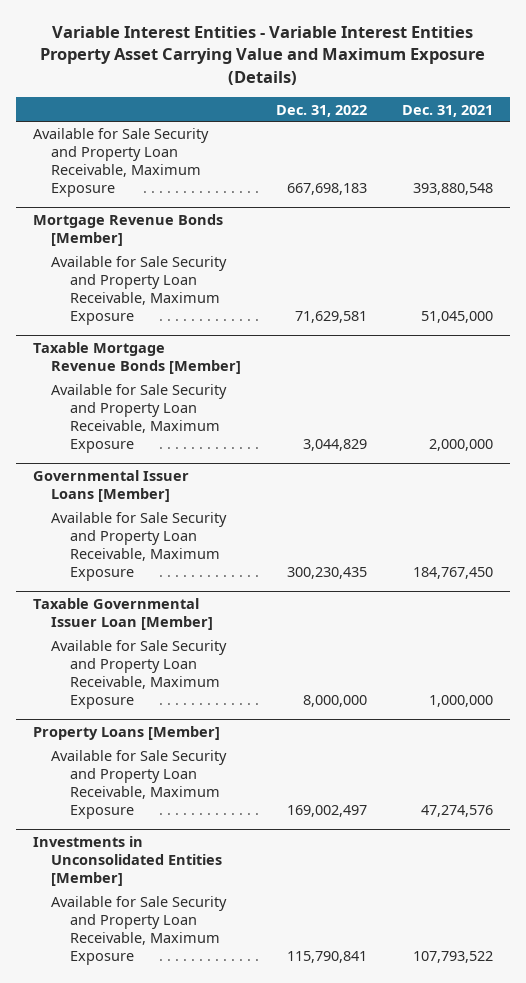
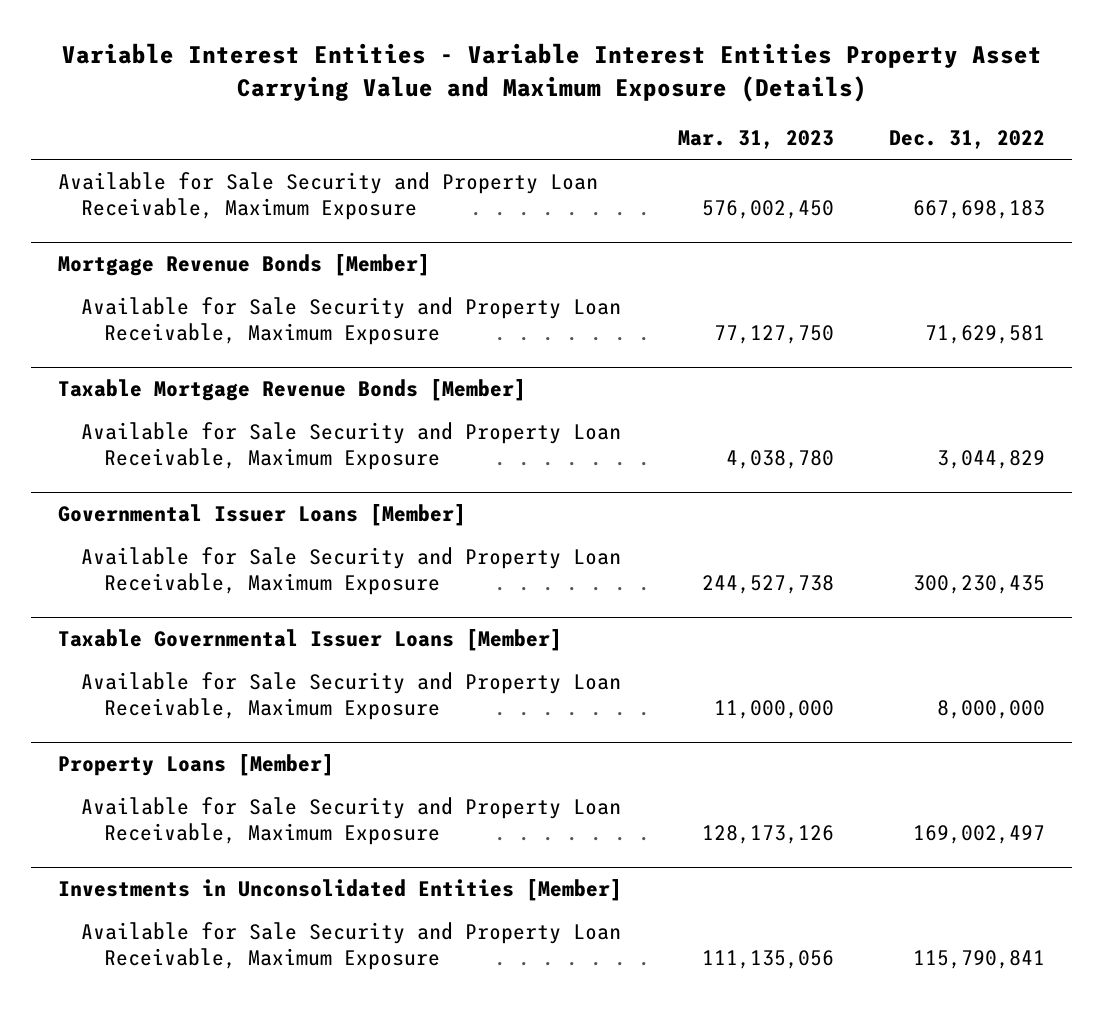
[401,104,493,117] Dec. 31, 2021 -> none
none -> [677,130,834,150] Mar. 31, 2023
[32,598,214,630] Taxable Governmental Issuer Loan [Member] -> [58,629,563,652] Taxable Governmental Issuer Loans [Member]

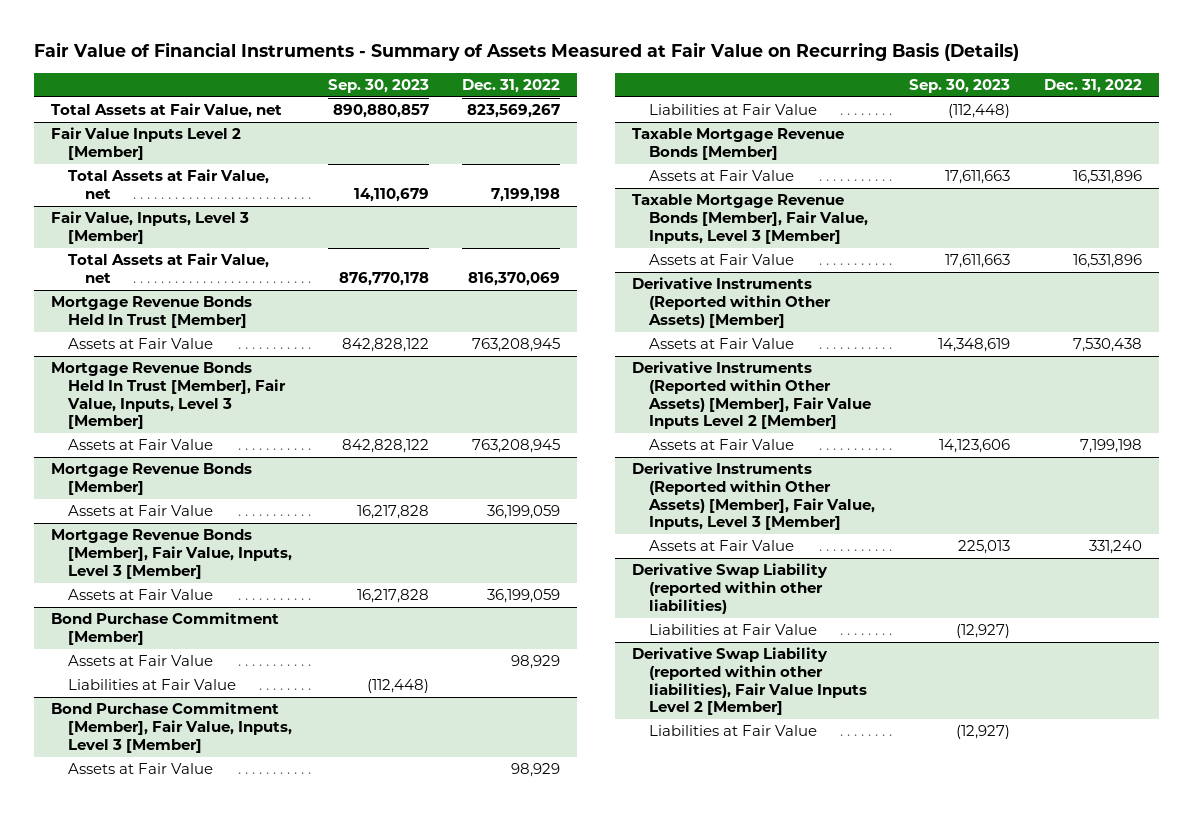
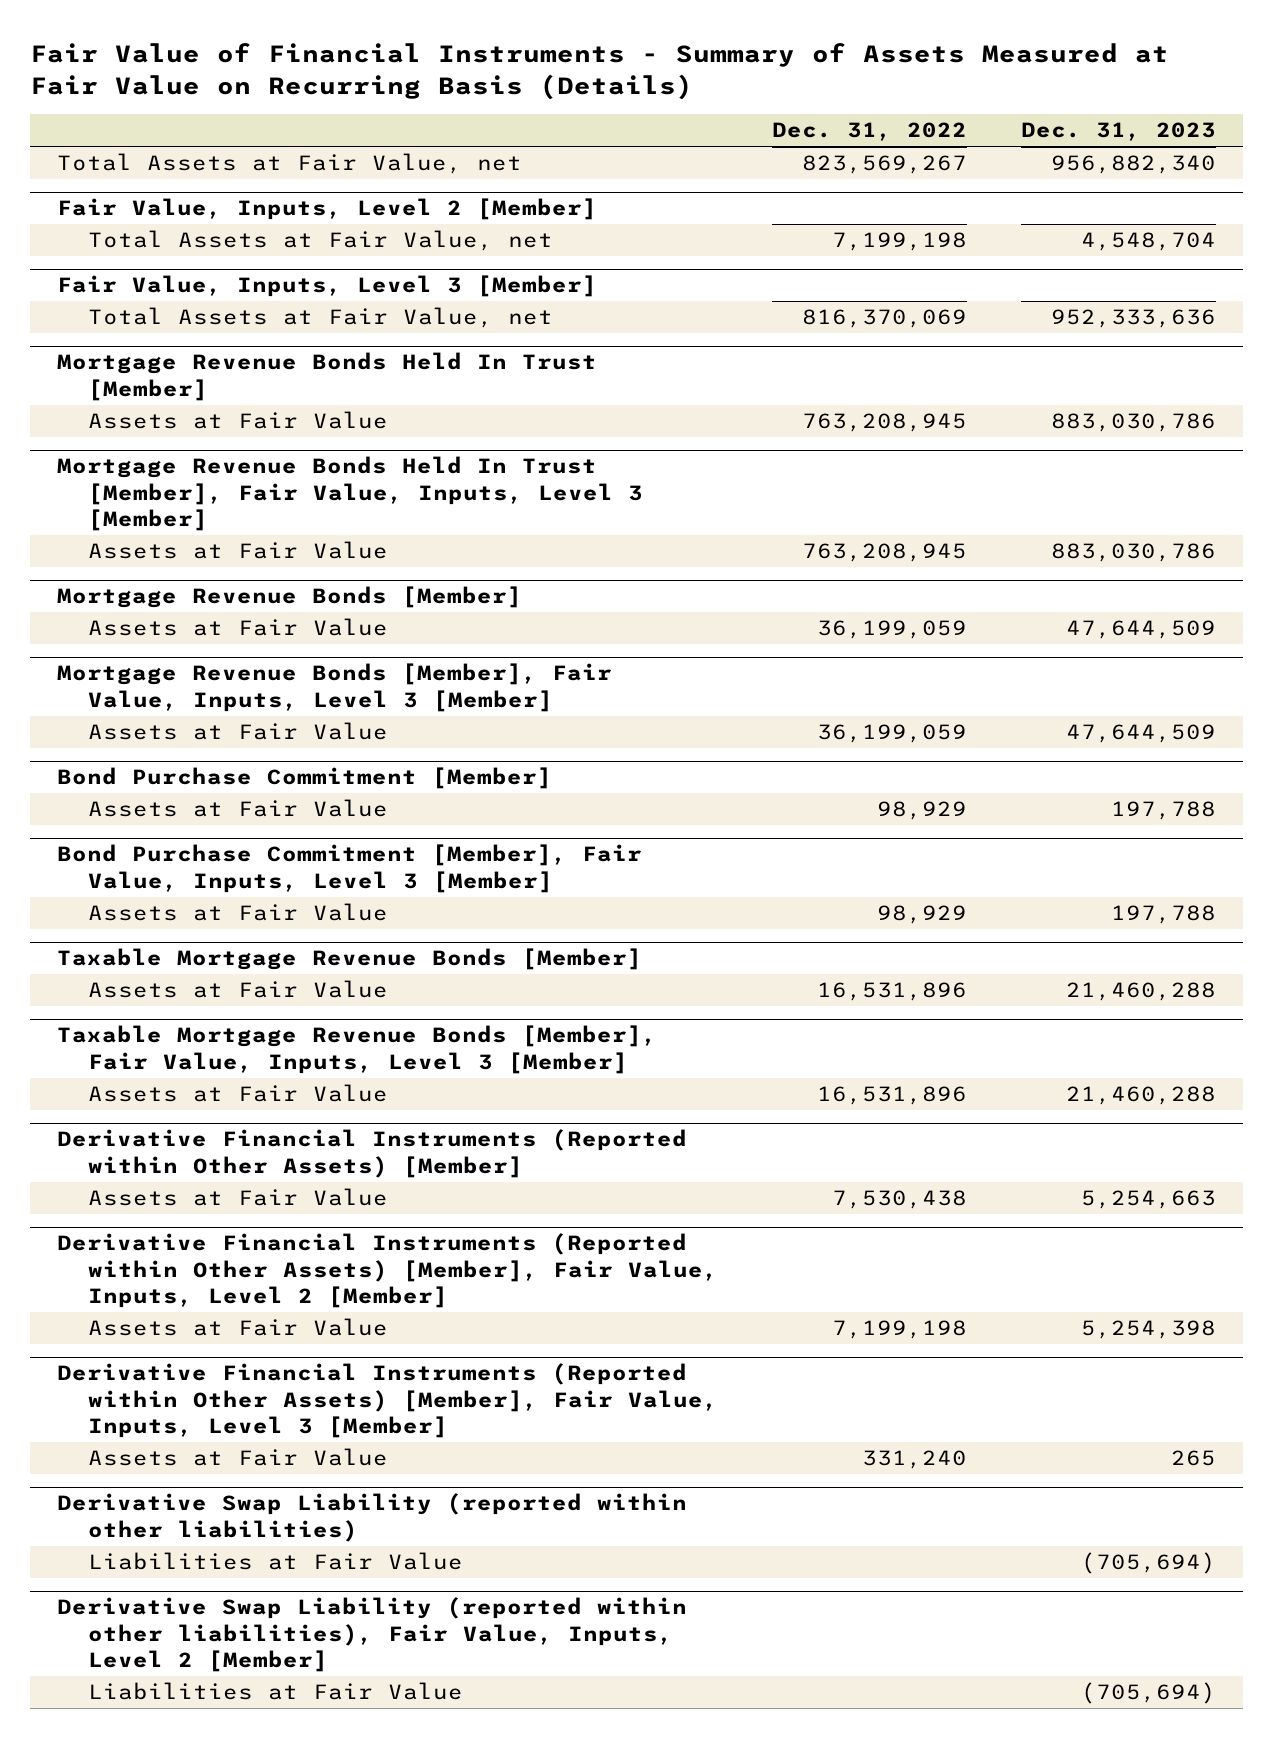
[327,79,429,94] Sep. 30, 2023 -> none
none -> [1021,122,1217,142] Dec. 31, 2023
[50,127,241,161] Fair Value Inputs Level 2 [Member] -> [57,198,598,221] Fair Value, Inputs, Level 2 [Member]
[67,679,236,691] Liabilities at Fair Value -> none
[649,104,818,116] Liabilities at Fair Value -> none
[632,277,832,328] Derivative Instruments (Reported within Other Assets) [Member] -> [57,1129,688,1178] Derivative Financial Instruments (Reported within Other Assets) [Member]
[632,361,872,430] Derivative Instruments (Reported within Other Assets) [Member], Fair Value Inputs Level 2 [Member] -> [57,1233,718,1308] Derivative Financial Instruments (Reported within Other Assets) [Member], Fair Value, Inputs, Level 2 [Member]
[632,462,876,531] Derivative Instruments (Reported within Other Assets) [Member], Fair Value, Inputs, Level 3 [Member] -> [57,1363,718,1438] Derivative Financial Instruments (Reported within Other Assets) [Member], Fair Value, Inputs, Level 3 [Member]
[632,647,868,716] Derivative Swap Liability (reported within other liabilities), Fair Value Inputs Level 2 [Member] -> [57,1597,688,1672] Derivative Swap Liability (reported within other liabilities), Fair Value, Inputs, Level 2 [Member]

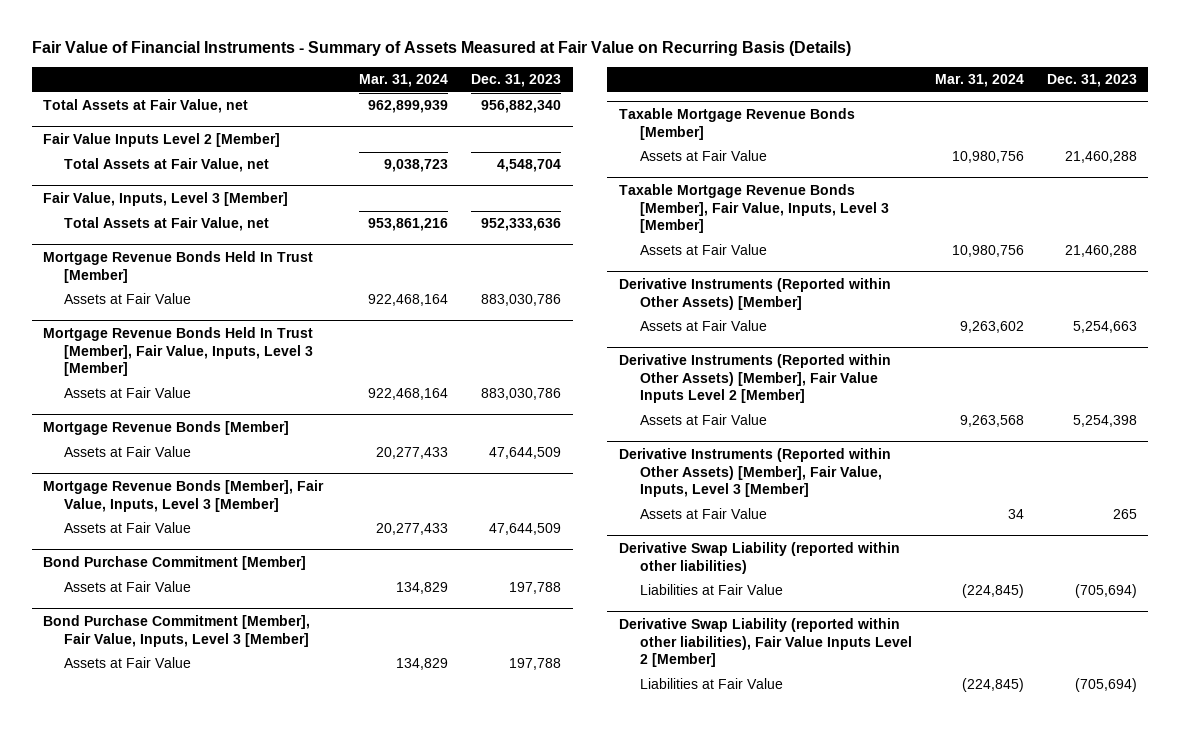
[772,122,968,142] Dec. 31, 2022 -> none
none -> [359,74,449,88] Mar. 31, 2024
[57,198,598,221] Fair Value, Inputs, Level 2 [Member] -> [43,132,281,147] Fair Value Inputs Level 2 [Member]
[57,1129,688,1178] Derivative Financial Instruments (Reported within Other Assets) [Member] -> [619,277,892,310] Derivative Instruments (Reported within Other Assets) [Member]
[57,1233,718,1308] Derivative Financial Instruments (Reported within Other Assets) [Member], Fair Value, Inputs, Level 2 [Member] -> [619,353,892,404] Derivative Instruments (Reported within Other Assets) [Member], Fair Value Inputs Level 2 [Member]
[57,1363,718,1438] Derivative Financial Instruments (Reported within Other Assets) [Member], Fair Value, Inputs, Level 3 [Member] -> [619,447,892,498] Derivative Instruments (Reported within Other Assets) [Member], Fair Value, Inputs, Level 3 [Member]
[57,1597,688,1672] Derivative Swap Liability (reported within other liabilities), Fair Value, Inputs, Level 2 [Member] -> [619,617,912,668] Derivative Swap Liability (reported within other liabilities), Fair Value Inputs Level 2 [Member]

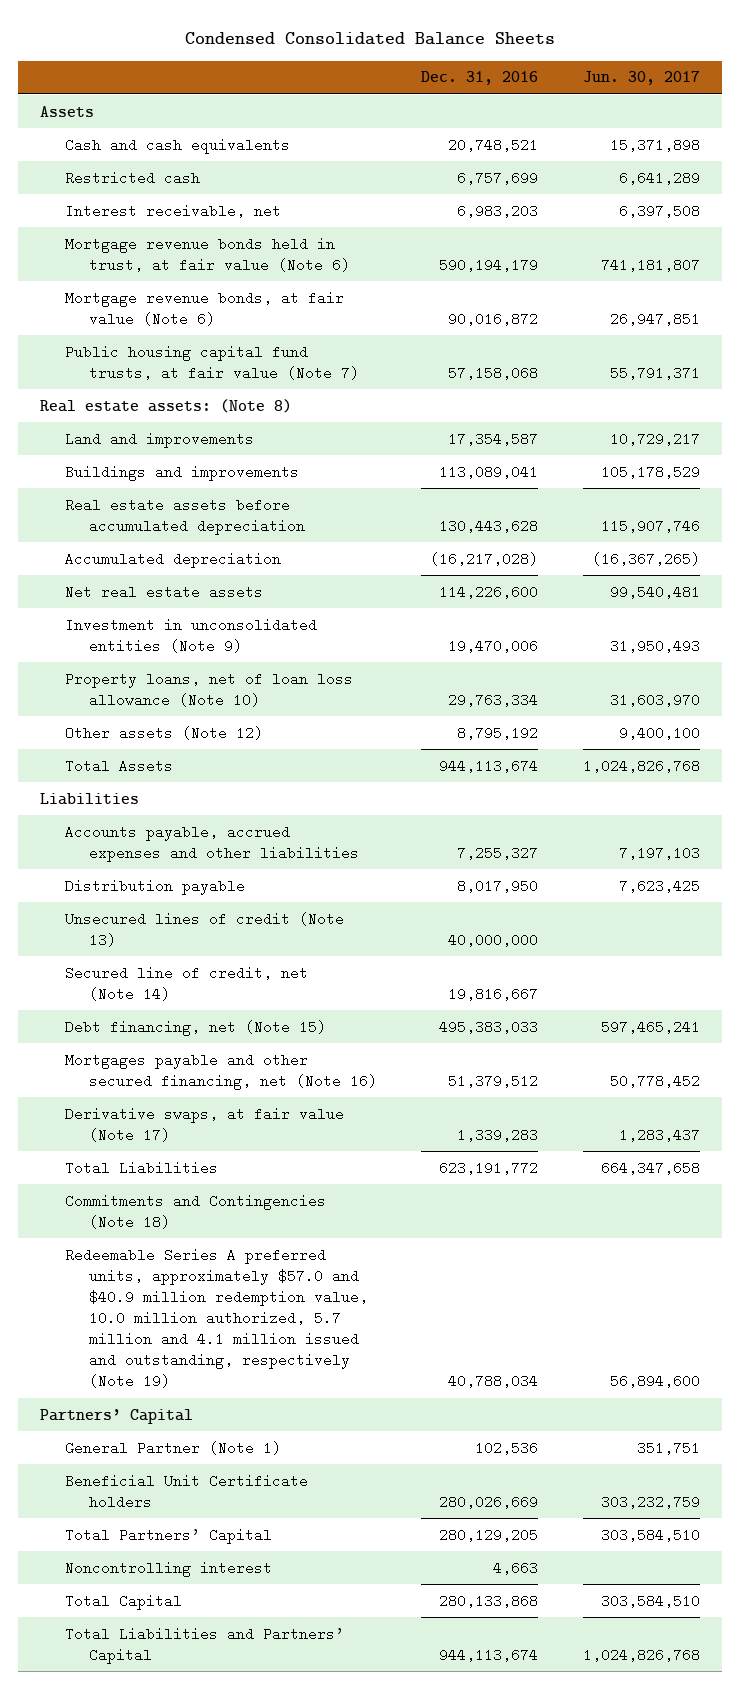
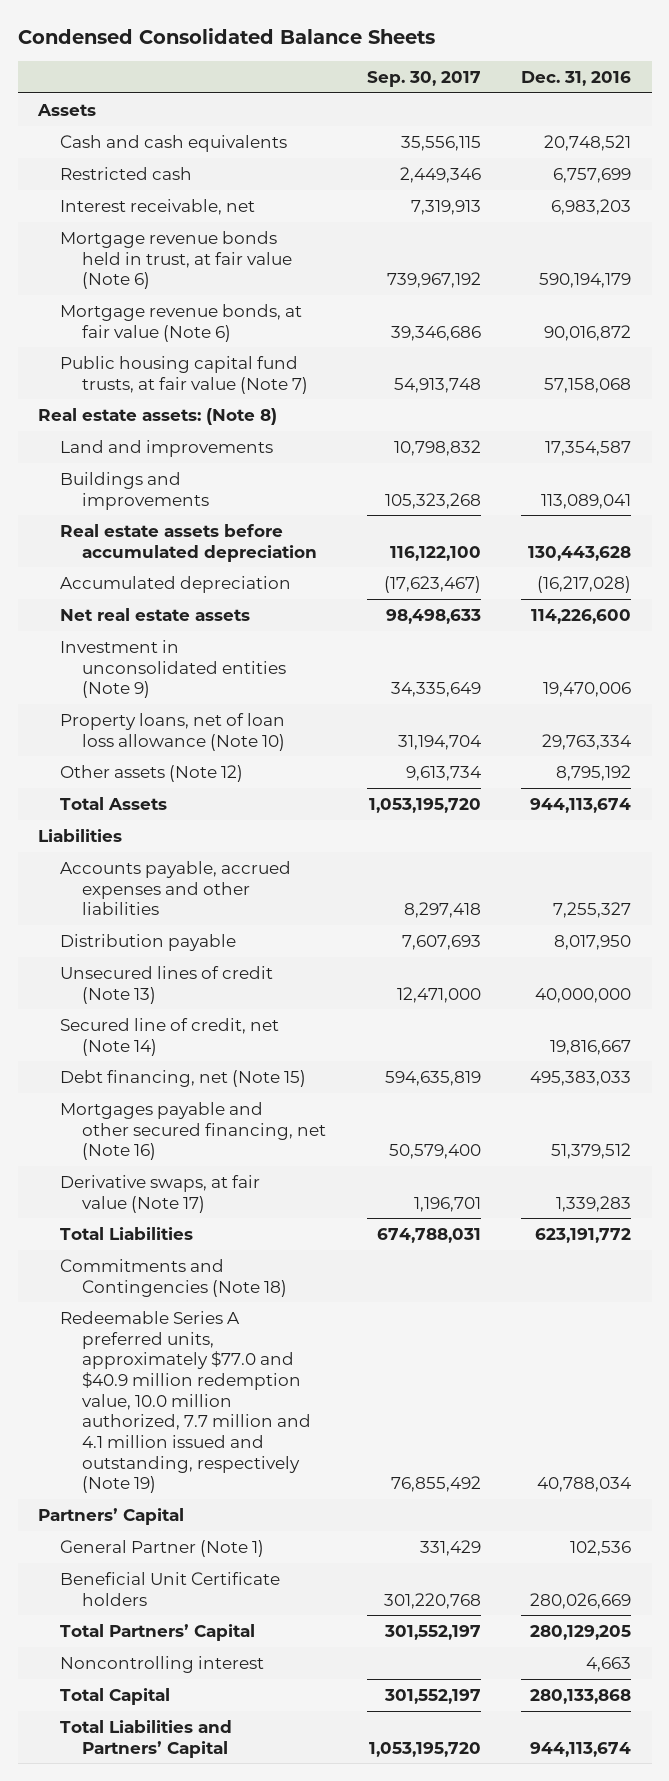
[582,71,700,86] Jun. 30, 2017 -> none
none -> [366,70,481,87] Sep. 30, 2017
[64,1247,369,1389] Redeemable Series A preferred units, approximately $57.0 and $40.9 million redemption value, 10.0 million authorized, 5.7 million and 4.1 million issued and outstanding, respectively (Note 19) -> [60,1310,312,1494] Redeemable Series A preferred units, approximately $77.0 and $40.9 million redemption value, 10.0 million authorized, 7.7 million and 4.1 million issued and outstanding, respectively (Note 19)

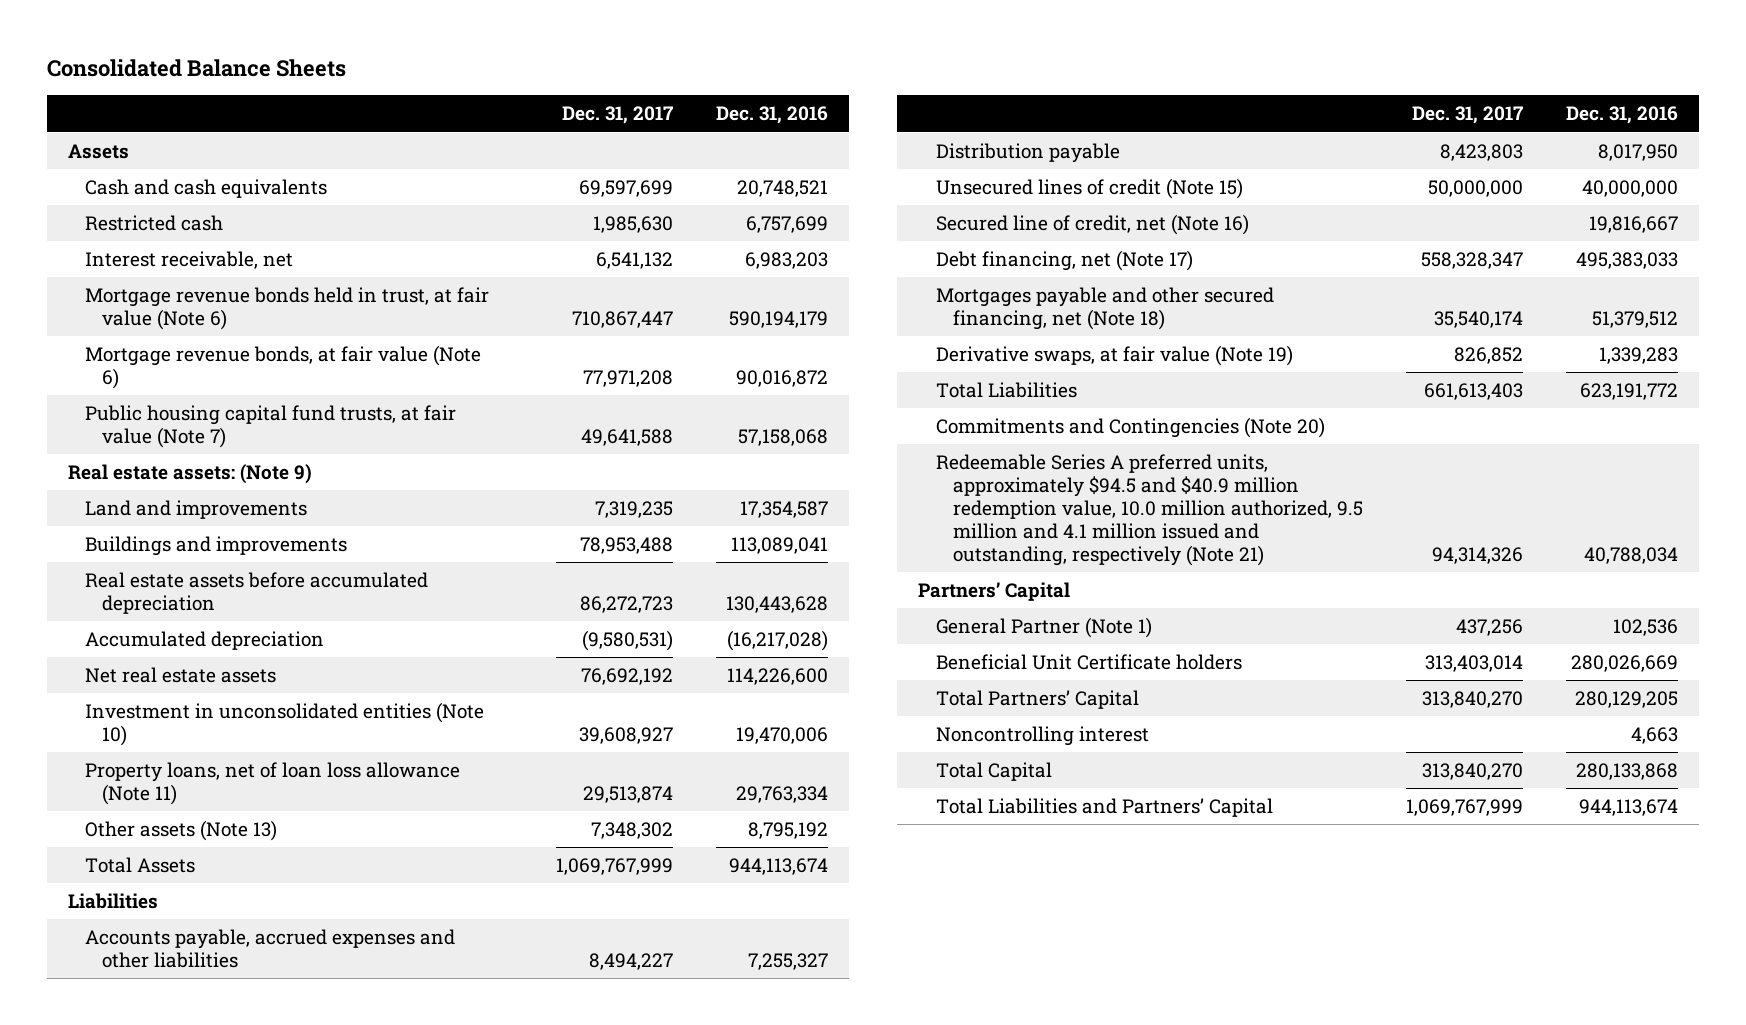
[17,28,435,45] Condensed Consolidated Balance Sheets -> [46,59,346,78] Consolidated Balance Sheets
[366,70,481,87] Sep. 30, 2017 -> none
none -> [561,106,673,125] Dec. 31, 2017
[37,407,277,425] Real estate assets: (Note 8) -> [68,463,313,484] Real estate assets: (Note 9)
[60,639,287,699] Investment in unconsolidated entities (Note 9) -> [85,701,485,746] Investment in unconsolidated entities (Note 10)
[60,712,286,751] Property loans, net of loan loss allowance (Note 10) -> [85,761,461,805] Property loans, net of loan loss allowance (Note 11)
[60,764,244,782] Other assets (Note 12) -> [85,819,278,841] Other assets (Note 13)
[60,965,274,1004] Unsecured lines of credit (Note 13) -> [935,177,1243,199] Unsecured lines of credit (Note 15)
[60,1017,280,1056] Secured line of credit, net (Note 14) -> [935,213,1249,235] Secured line of credit, net (Note 16)
[60,1069,307,1087] Debt financing, net (Note 15) -> [935,249,1193,271] Debt financing, net (Note 17)
[60,1101,327,1161] Mortgages payable and other secured financing, net (Note 16) -> [935,286,1274,330] Mortgages payable and other secured financing, net (Note 18)
[60,1174,261,1213] Derivative swaps, at fair value (Note 17) -> [935,344,1293,366] Derivative swaps, at fair value (Note 19)
[60,1258,288,1297] Commitments and Contingencies (Note 18) -> [935,416,1325,438] Commitments and Contingencies (Note 20)
[60,1310,312,1494] Redeemable Series A preferred units, approximately $77.0 and $40.9 million redemption value, 10.0 million authorized, 7.7 million and 4.1 million issued and outstanding, respectively (Note 19) -> [935,453,1363,566] Redeemable Series A preferred units, approximately $94.5 and $40.9 million redemption value, 10.0 million authorized, 9.5 million and 4.1 million issued and outstanding, respectively (Note 21)

